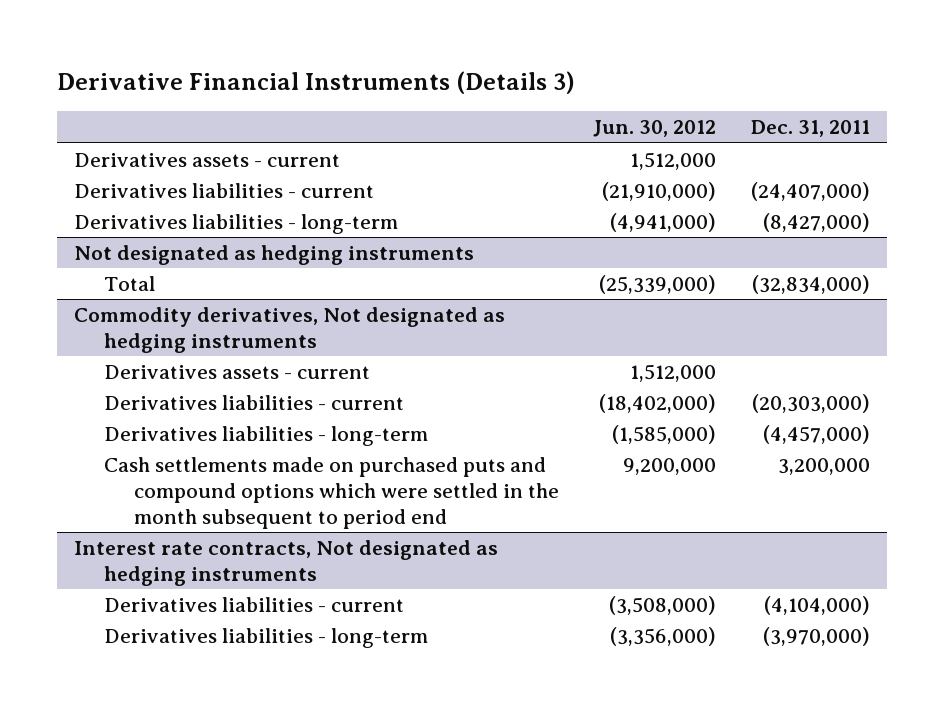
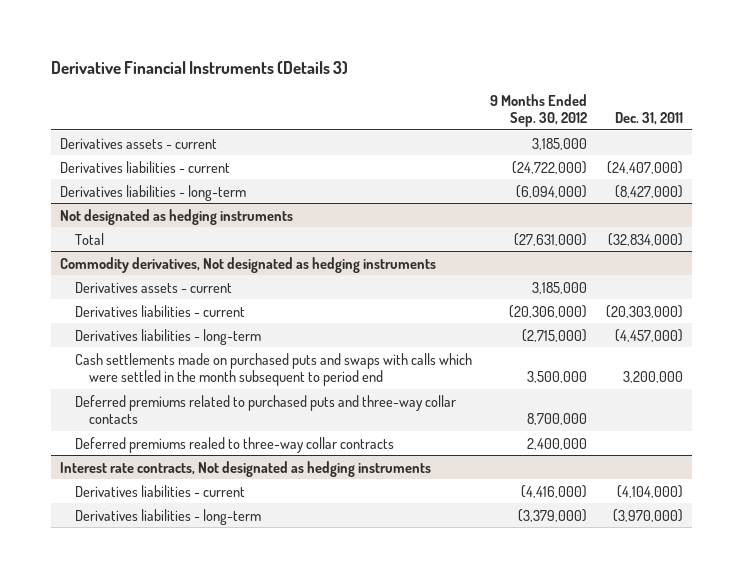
[593,120,717,138] Jun. 30, 2012 -> none
none -> [490,93,588,127] 9 Months Ended Sep. 30, 2012
[103,457,559,529] Cash settlements made on purchased puts and compound options which were settled in the month subsequent to period end -> [74,352,472,386] Cash settlements made on purchased puts and swaps with calls which were settled in the month subsequent to period end
none -> [74,394,456,424] Deferred premiums related to purchased puts and three-way collar contacts
none -> [74,436,394,453] Deferred premiums realed to three-way collar contracts

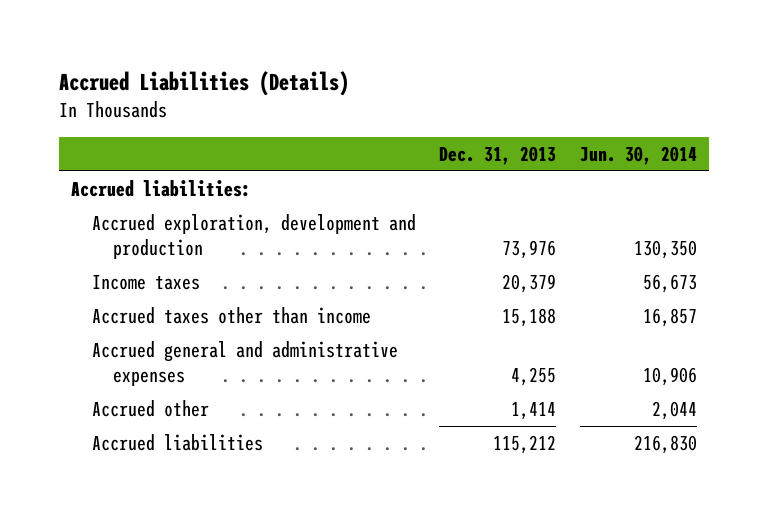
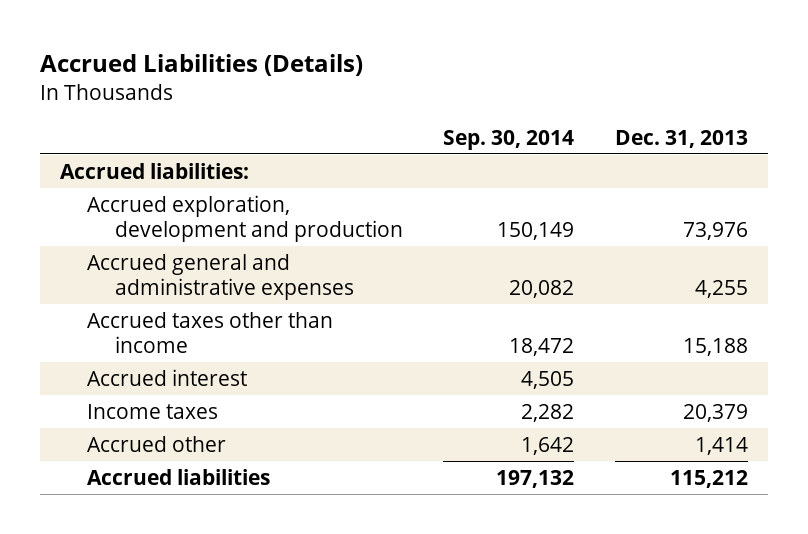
[579,145,697,165] Jun. 30, 2014 -> none
none -> [443,129,575,150] Sep. 30, 2014
[91,306,371,324] Accrued taxes other than income -> [87,311,334,354] Accrued taxes other than income
none -> [87,368,248,386] Accrued interest
[91,274,200,290] Income taxes -> [87,403,219,419] Income taxes

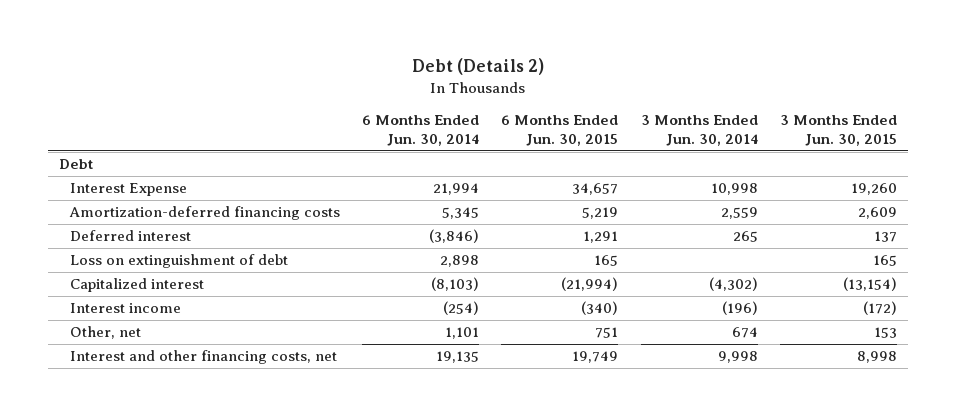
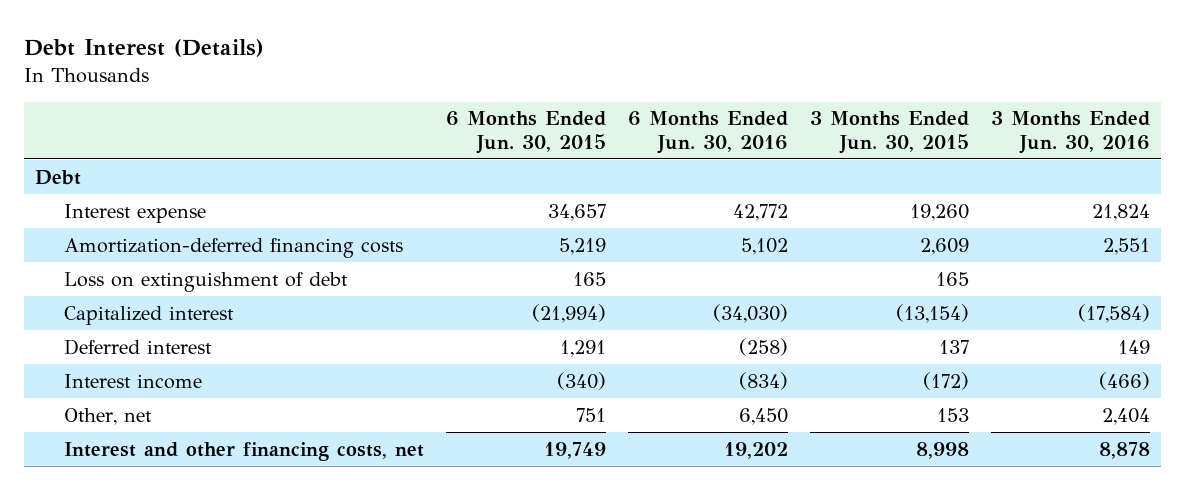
[412,57,545,75] Debt (Details 2) -> [24,39,265,58] Debt Interest (Details)
[362,115,480,146] 6 Months Ended Jun. 30, 2014 -> none
[640,115,758,146] 3 Months Ended Jun. 30, 2014 -> none
none -> [627,111,788,154] 6 Months Ended Jun. 30, 2016
none -> [991,111,1151,154] 3 Months Ended Jun. 30, 2016
[70,183,188,197] Interest Expense -> [63,203,206,223] Interest expense
[70,230,192,242] Deferred interest -> [63,338,212,355] Deferred interest

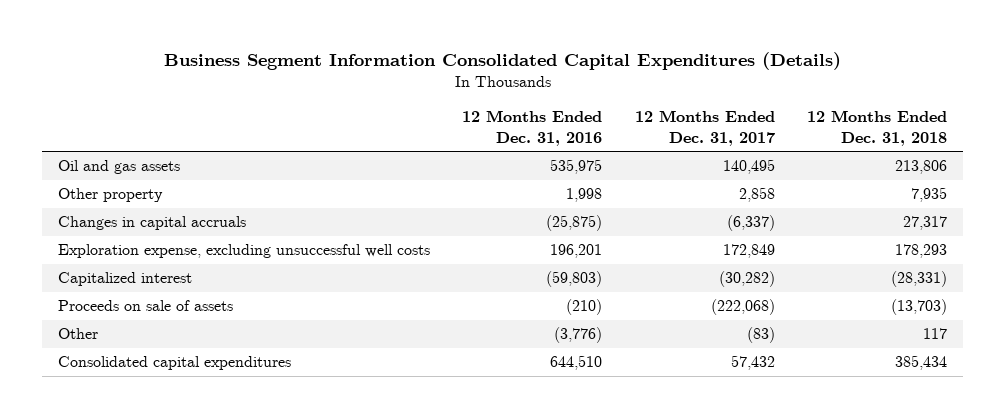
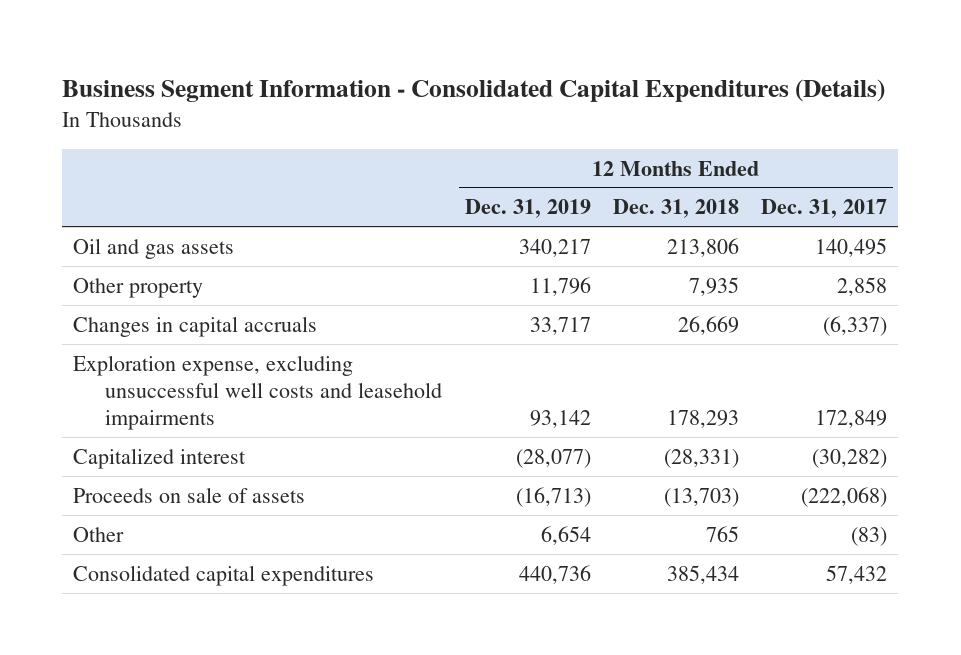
[163,52,841,71] Business Segment Information Consolidated Capital Expenditures (Details) -> [62,78,886,102] Business Segment Information - Consolidated Capital Expenditures (Details)
[462,110,603,146] 12 Months Ended Dec. 31, 2016 -> none
none -> [464,199,591,219] Dec. 31, 2019
[903,216,948,231] 27,317 -> [677,315,739,335] 26,669
[57,244,430,259] Exploration expense, excluding unsuccessful well costs -> [73,354,443,430] Exploration expense, excluding unsuccessful well costs and leasehold impairments
[923,328,948,340] 117 -> [705,525,739,542] 765

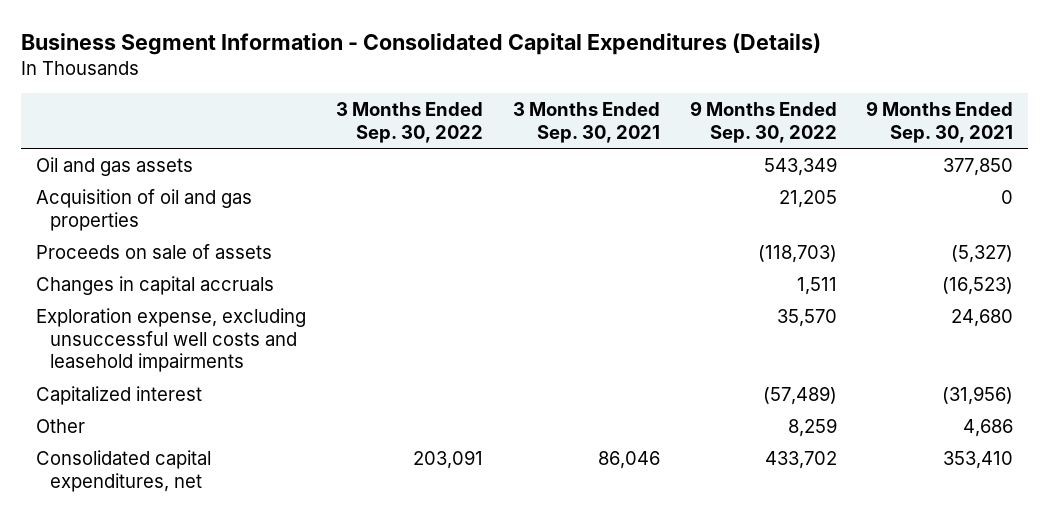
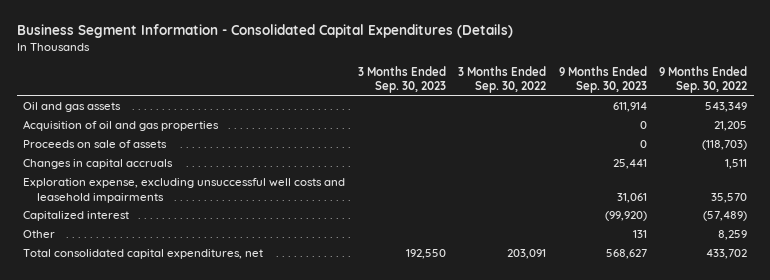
[512,102,660,143] 3 Months Ended Sep. 30, 2021 -> none
[866,101,1014,143] 9 Months Ended Sep. 30, 2021 -> none
none -> [357,66,446,94] 3 Months Ended Sep. 30, 2023
none -> [558,66,647,94] 9 Months Ended Sep. 30, 2023
[35,449,211,492] Consolidated capital expenditures, net -> [23,249,264,260] Total consolidated capital expenditures, net

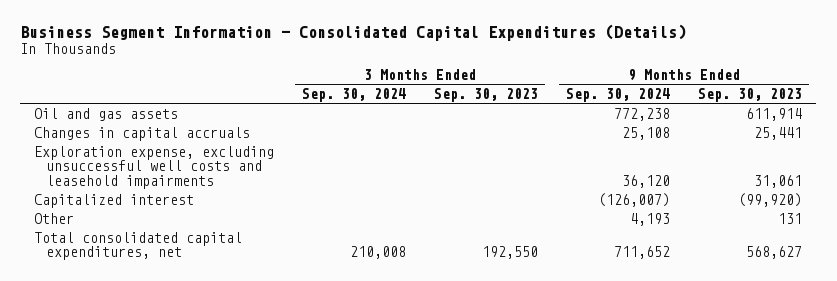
[458,66,547,94] 3 Months Ended Sep. 30, 2022 -> none
[659,66,748,94] 9 Months Ended Sep. 30, 2022 -> none
none -> [302,87,407,102] Sep. 30, 2024
none -> [566,87,671,102] Sep. 30, 2024
[23,120,220,132] Acquisition of oil and gas properties -> none
[23,140,168,149] Proceeds on sale of assets -> none

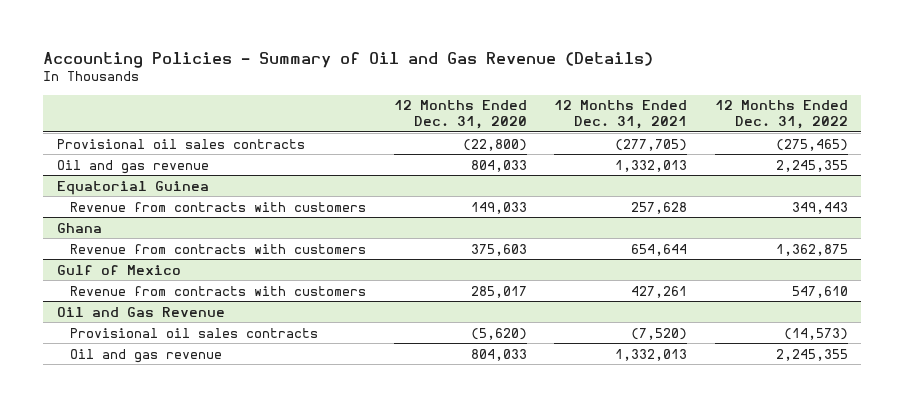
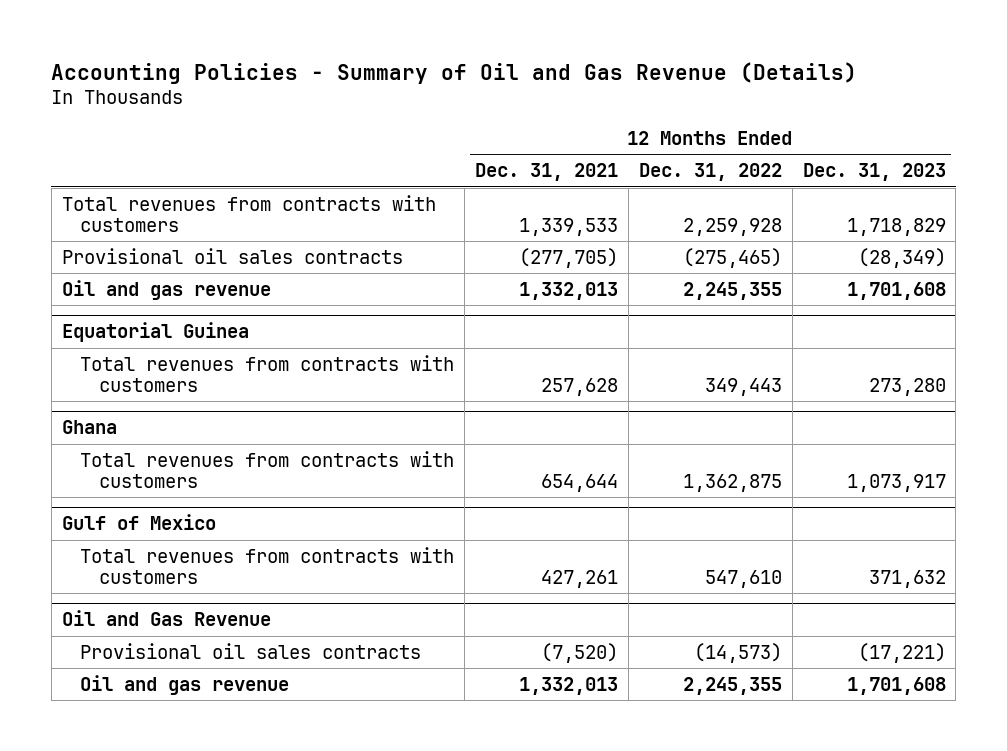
[393,100,527,130] 12 Months Ended Dec. 31, 2020 -> none
none -> [802,163,946,182] Dec. 31, 2023
none -> [61,194,436,232] Total revenues from contracts with customers
[70,201,367,212] Revenue from contracts with customers -> [80,354,455,392] Total revenues from contracts with customers
[70,243,367,254] Revenue from contracts with customers -> [80,450,455,488] Total revenues from contracts with customers
[70,285,367,296] Revenue from contracts with customers -> [80,546,455,584] Total revenues from contracts with customers

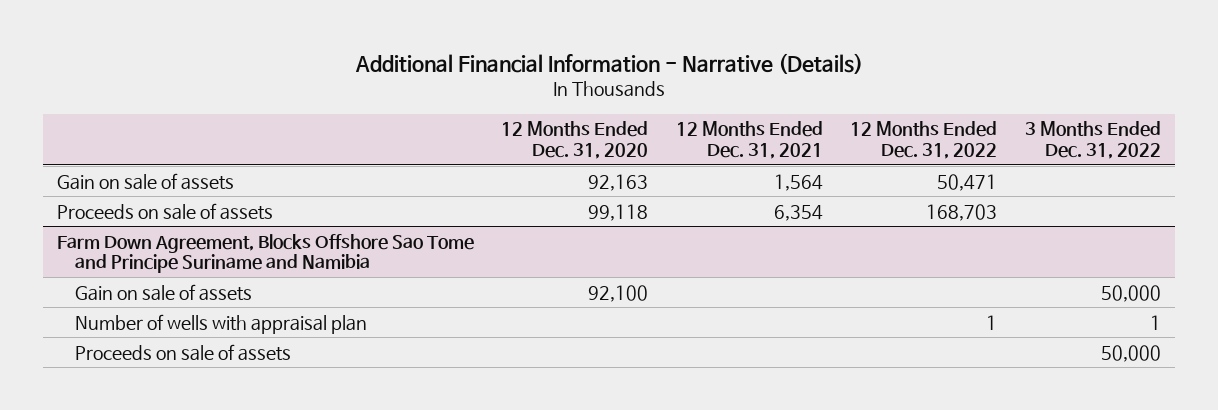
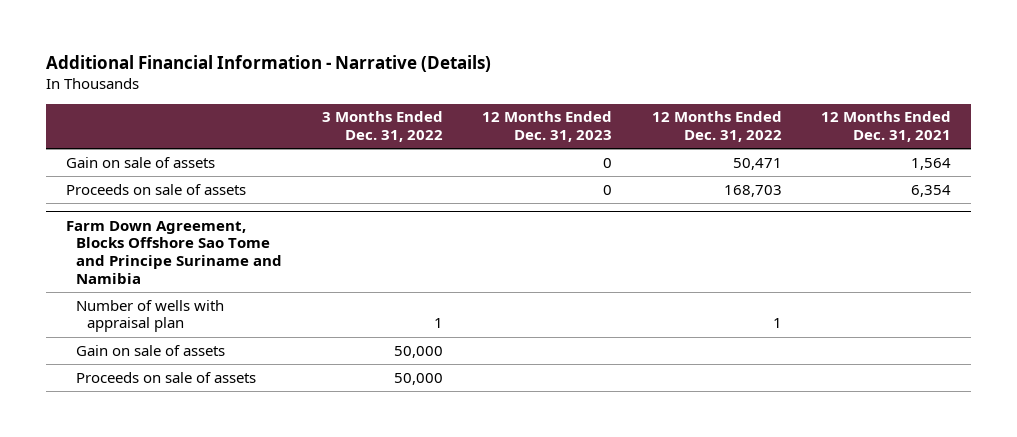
[501,121,649,159] 12 Months Ended Dec. 31, 2020 -> none
none -> [482,111,613,142] 12 Months Ended Dec. 31, 2023
[75,283,253,301] Gain on sale of assets -> [76,344,226,356] Gain on sale of assets

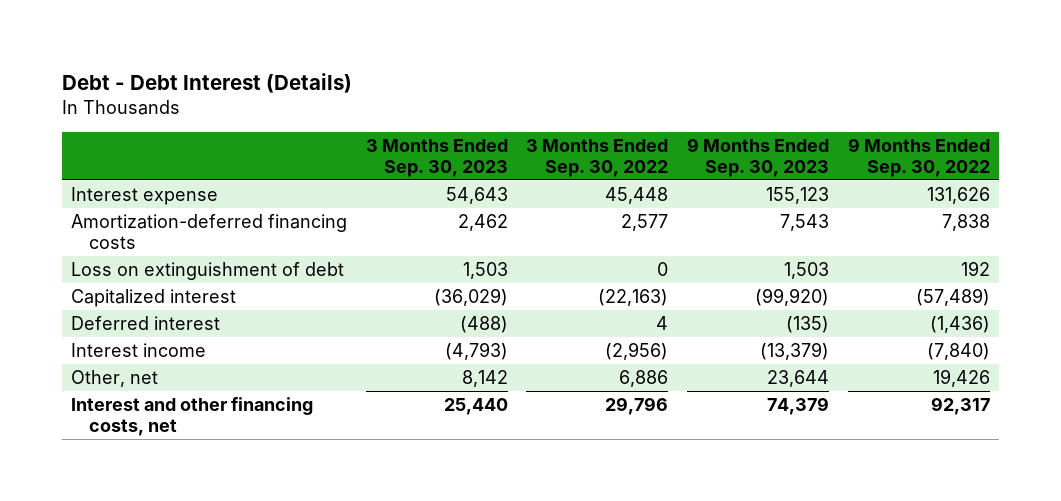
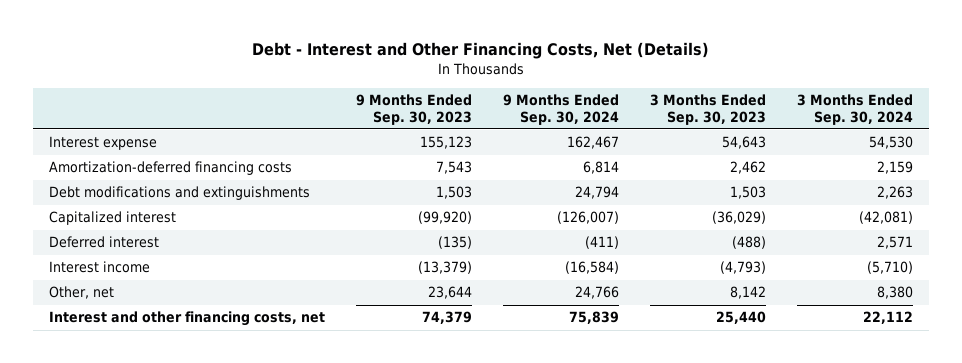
[61,72,352,93] Debt - Debt Interest (Details) -> [251,41,709,59] Debt - Interest and Other Financing Costs, Net (Details)
[526,138,669,177] 3 Months Ended Sep. 30, 2022 -> none
[847,137,990,177] 9 Months Ended Sep. 30, 2022 -> none
none -> [502,94,619,125] 9 Months Ended Sep. 30, 2024
none -> [797,94,914,125] 3 Months Ended Sep. 30, 2024
[71,262,345,281] Loss on extinguishment of debt -> [48,186,310,201] Debt modifications and extinguishments

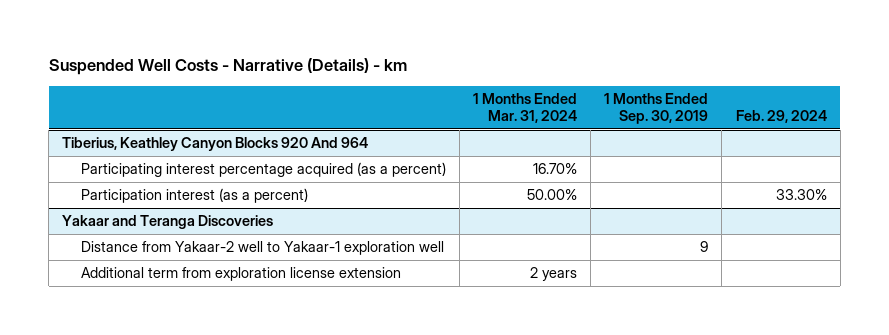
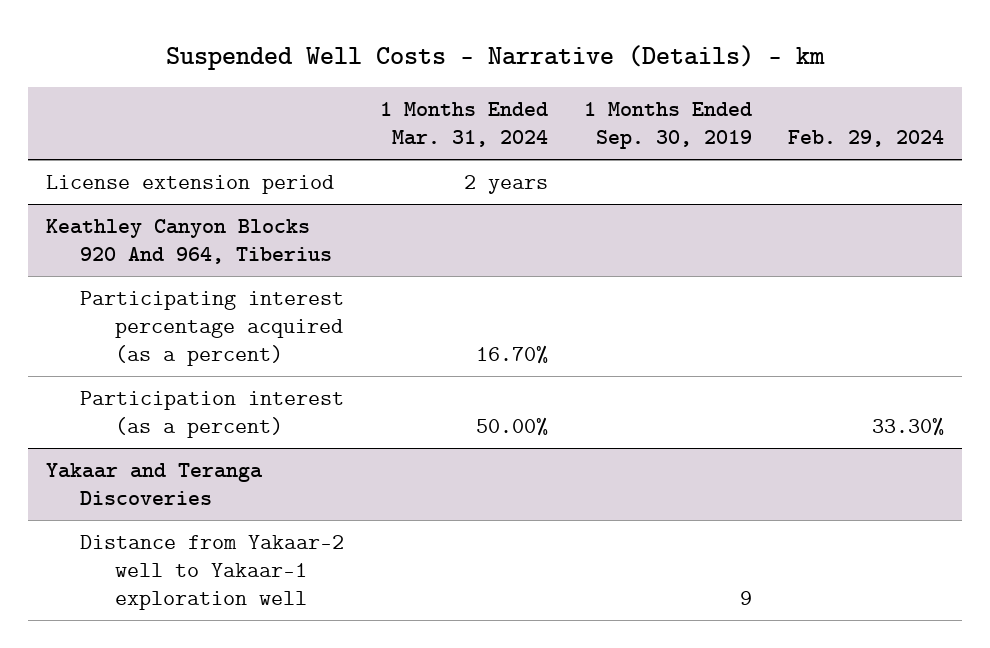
none -> [45,175,334,195] License extension period
[62,137,369,152] Tiberius, Keathley Canyon Blocks 920 And 964 -> [45,219,333,265] Keathley Canyon Blocks 920 And 964, Tiberius
[80,267,401,282] Additional term from exploration license extension -> none

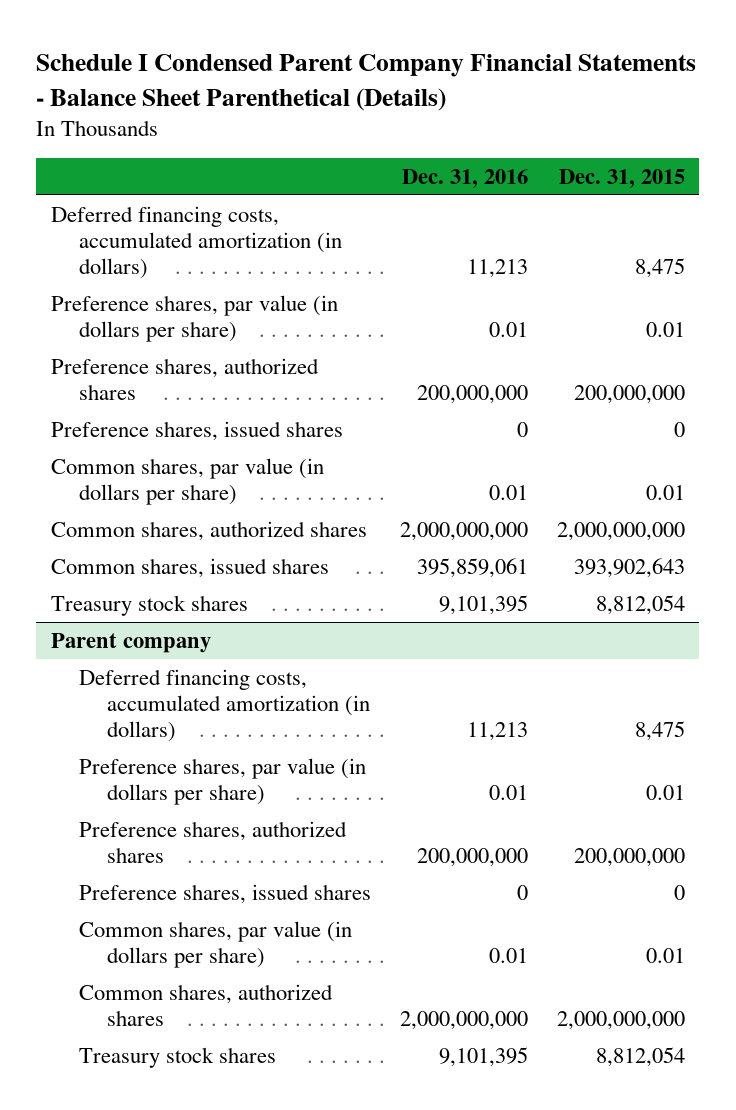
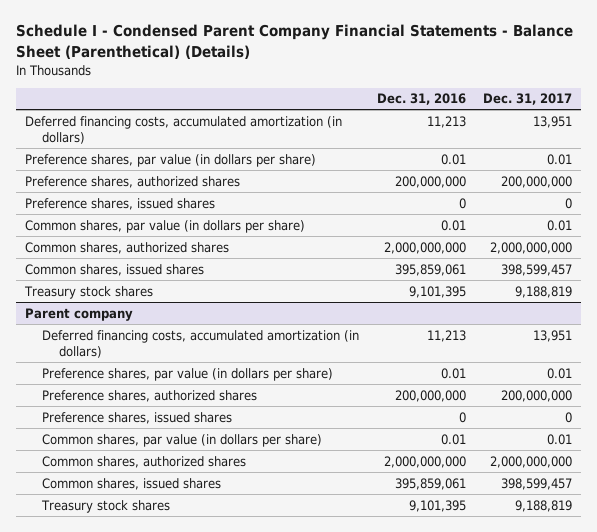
[36,54,697,111] Schedule I Condensed Parent Company Financial Statements - Balance Sheet Parenthetical (Details) -> [16,24,574,59] Schedule I - Condensed Parent Company Financial Statements - Balance Sheet (Parenthetical) (Details)
[558,168,685,188] Dec. 31, 2015 -> none
none -> [483,93,573,106] Dec. 31, 2017
none -> [42,477,222,490] Common shares, issued shares

